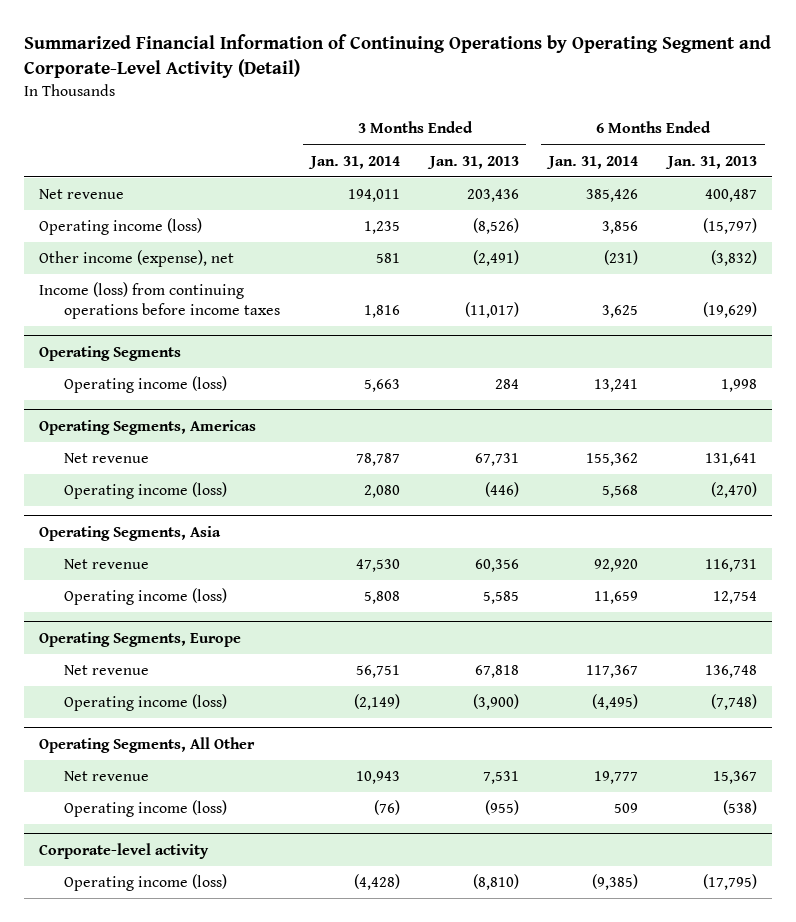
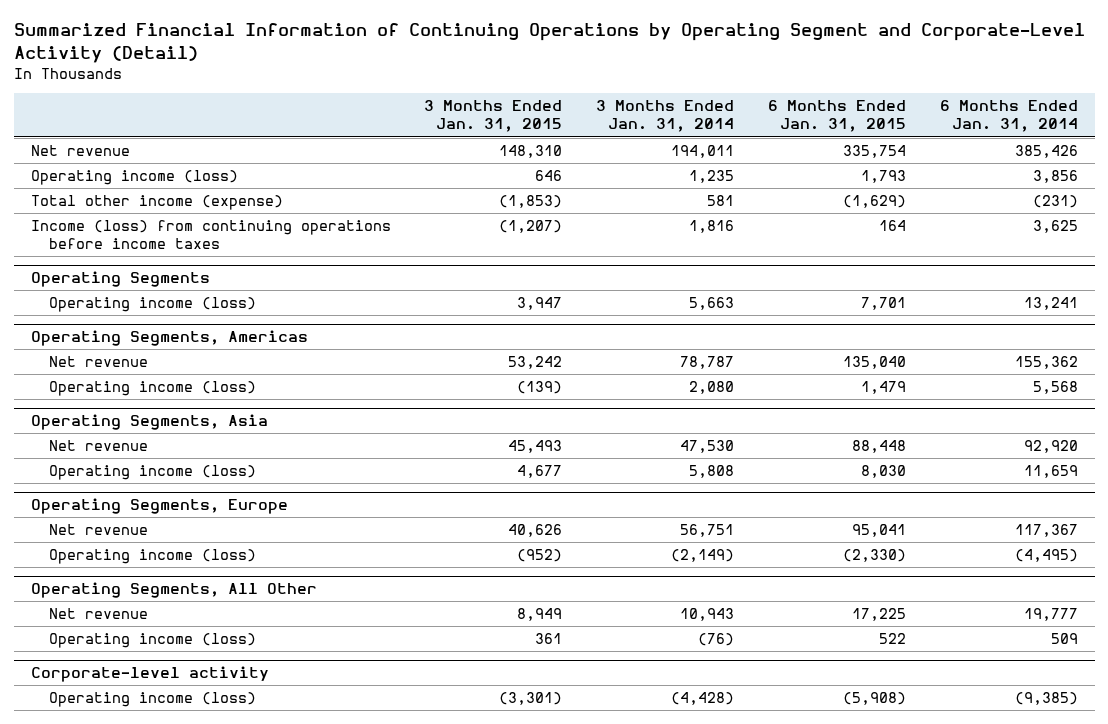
[426,155,519,169] Jan. 31, 2013 -> none
[665,155,758,169] Jan. 31, 2013 -> none
none -> [424,100,563,133] 3 Months Ended Jan. 31, 2015
none -> [767,100,906,133] 6 Months Ended Jan. 31, 2015
[39,250,235,268] Other income (expense), net -> [30,195,283,211] Total other income (expense)

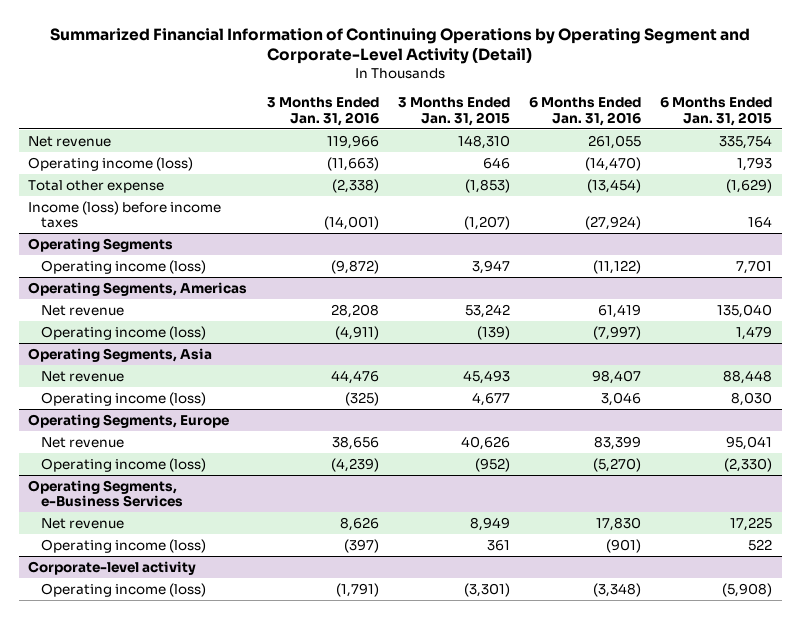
[596,100,735,133] 3 Months Ended Jan. 31, 2014 -> none
[939,100,1078,133] 6 Months Ended Jan. 31, 2014 -> none
none -> [266,97,379,126] 3 Months Ended Jan. 31, 2016
none -> [528,97,641,126] 6 Months Ended Jan. 31, 2016
[30,195,283,211] Total other income (expense) -> [28,179,165,193] Total other expense
[30,220,391,250] Income (loss) from continuing operations before income taxes -> [28,200,222,229] Income (loss) before income taxes
[30,582,317,599] Operating Segments, All Other -> none
none -> [28,479,184,508] Operating Segments, e-Business Services

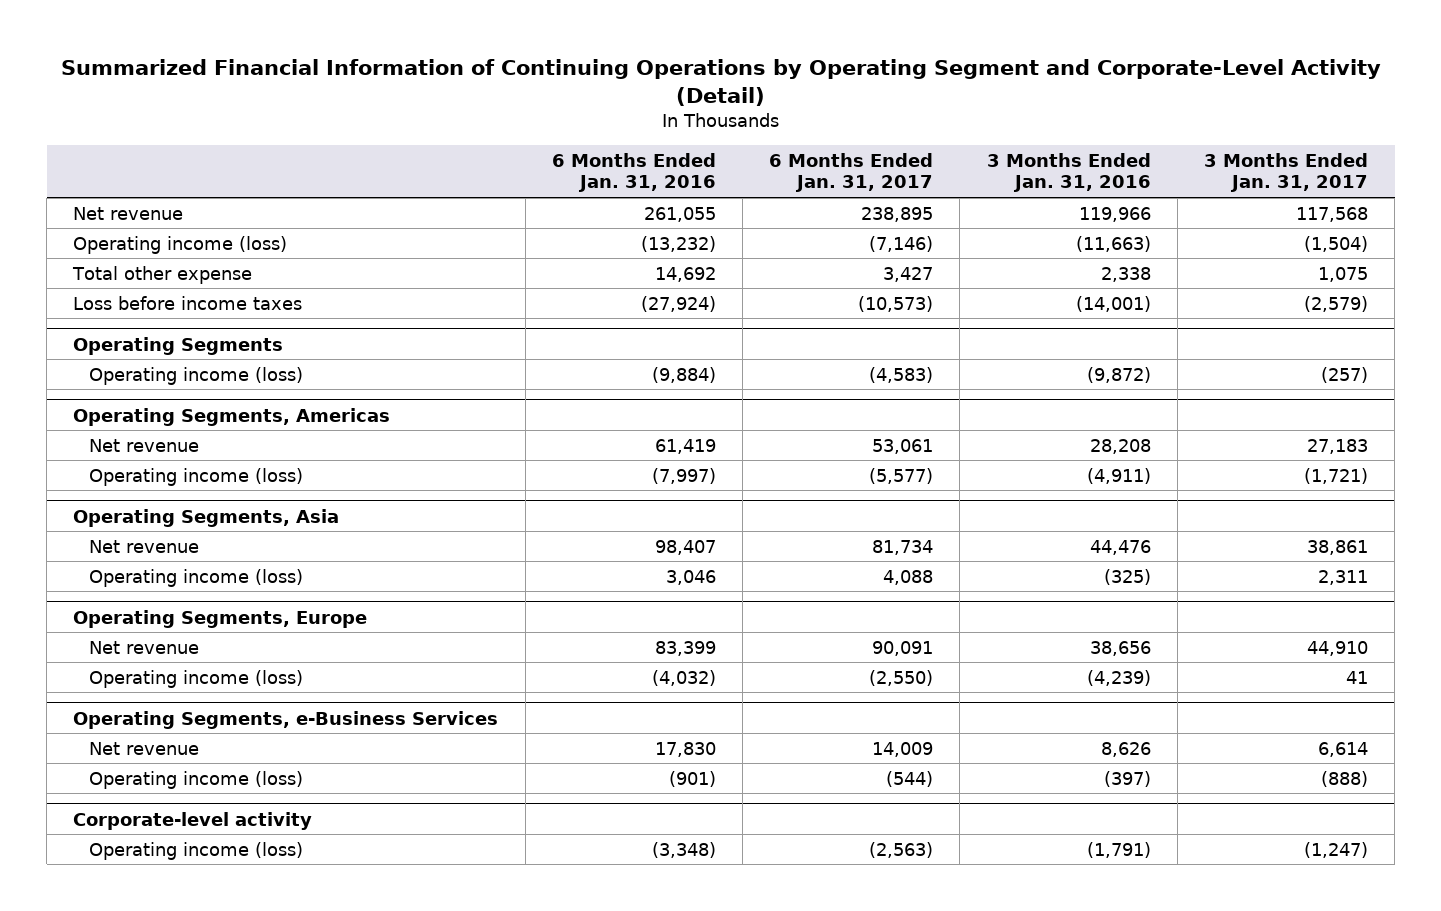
[397,97,510,126] 3 Months Ended Jan. 31, 2015 -> none
[660,97,773,126] 6 Months Ended Jan. 31, 2015 -> none
none -> [769,152,934,193] 6 Months Ended Jan. 31, 2017
none -> [1203,152,1368,193] 3 Months Ended Jan. 31, 2017
[584,156,641,171] (14,470) -> [640,235,716,252] (13,232)
[331,178,379,193] (2,338) -> [1100,266,1151,282] 2,338
[586,178,641,193] (13,454) -> [654,266,716,282] 14,692
[28,200,222,229] Income (loss) before income taxes -> [73,295,303,310] Loss before income taxes
[592,259,641,274] (11,122) -> [651,366,716,383] (9,884)
[592,457,641,472] (5,270) -> [651,669,716,686] (4,032)

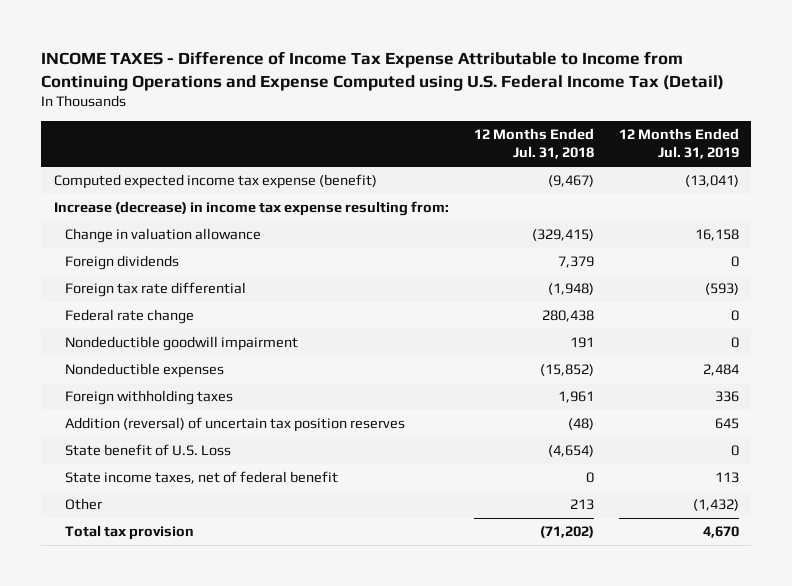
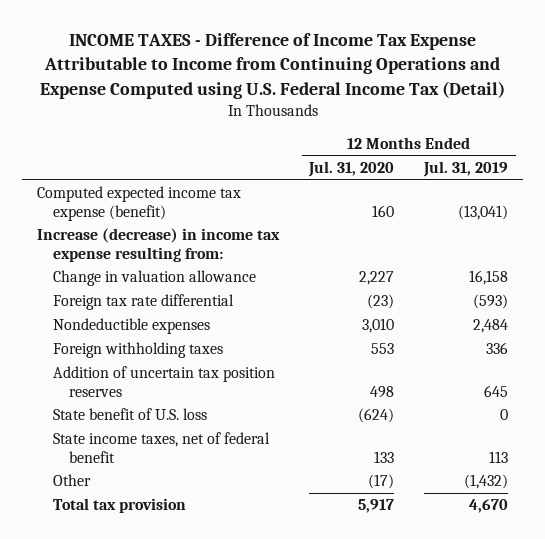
[473,128,594,160] 12 Months Ended Jul. 31, 2018 -> none
none -> [308,160,395,177] Jul. 31, 2020
[65,255,180,271] Foreign dividends -> none
[65,309,195,325] Federal rate change -> none
[65,336,299,352] Nondeductible goodwill impairment -> none
[65,417,406,433] Addition (reversal) of uncertain tax position reserves -> [53,366,276,397] Addition of uncertain tax position reserves
[65,444,232,457] State benefit of U.S. Loss -> [53,408,208,421] State benefit of U.S. loss

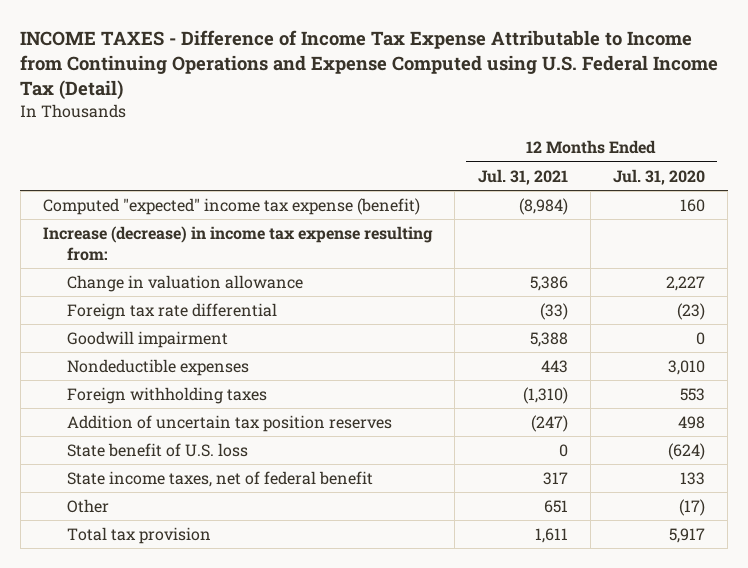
[423,160,509,177] Jul. 31, 2019 -> none
none -> [477,168,568,185] Jul. 31, 2021
[37,186,242,221] Computed expected income tax expense (benefit) -> [43,198,421,216] Computed "expected" income tax expense (benefit)
none -> [67,331,229,349] Goodwill impairment

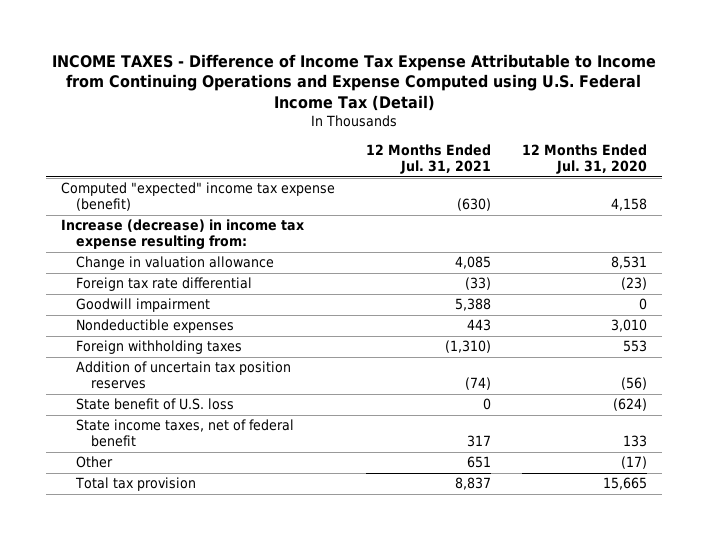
[518,198,568,216] (8,984) -> [457,198,492,212] (630)
[680,199,706,213] 160 -> [610,198,647,212] 4,158
[529,276,568,292] 5,386 -> [455,256,492,270] 4,085
[666,276,706,292] 2,227 -> [610,256,647,270] 8,531
[530,415,568,433] (247) -> [465,377,492,391] (74)
[678,416,706,430] 498 -> [620,377,647,391] (56)
[534,528,568,544] 1,611 -> [455,477,492,491] 8,837
[669,528,706,544] 5,917 -> [602,477,647,491] 15,665

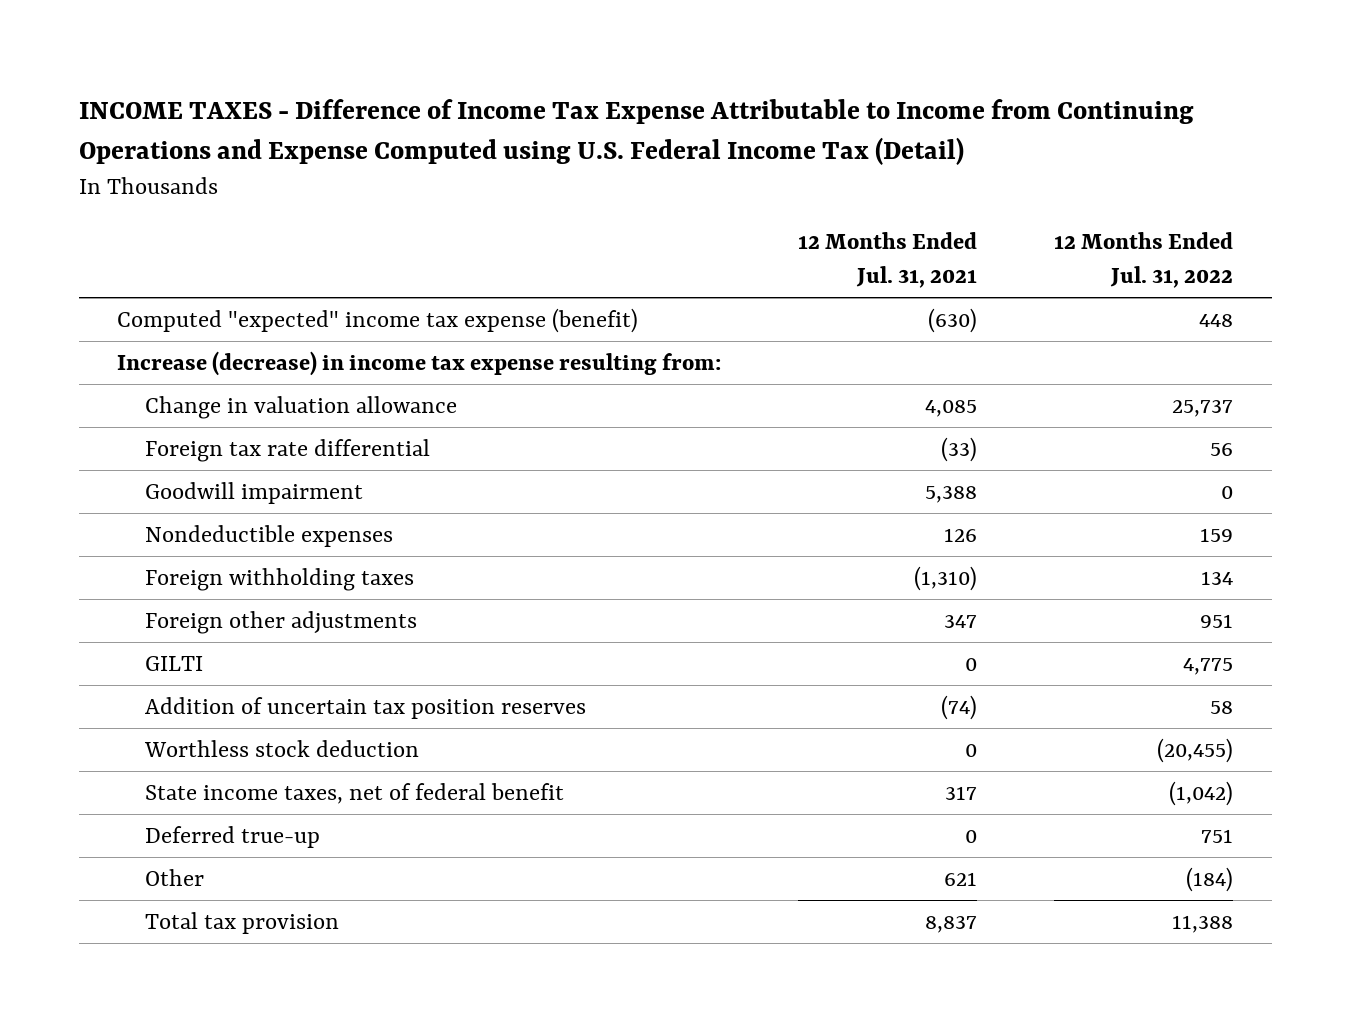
[521,143,647,174] 12 Months Ended Jul. 31, 2020 -> none
none -> [1054,232,1234,288] 12 Months Ended Jul. 31, 2022
[467,319,492,332] 443 -> [944,528,978,543] 126
none -> [144,611,417,635] Foreign other adjustments
none -> [144,656,203,672] GILTI
[76,398,235,411] State benefit of U.S. loss -> none
none -> [143,740,419,758] Worthless stock deduction
none -> [144,826,320,849] Deferred true-up
[467,456,492,469] 651 -> [944,872,978,887] 621

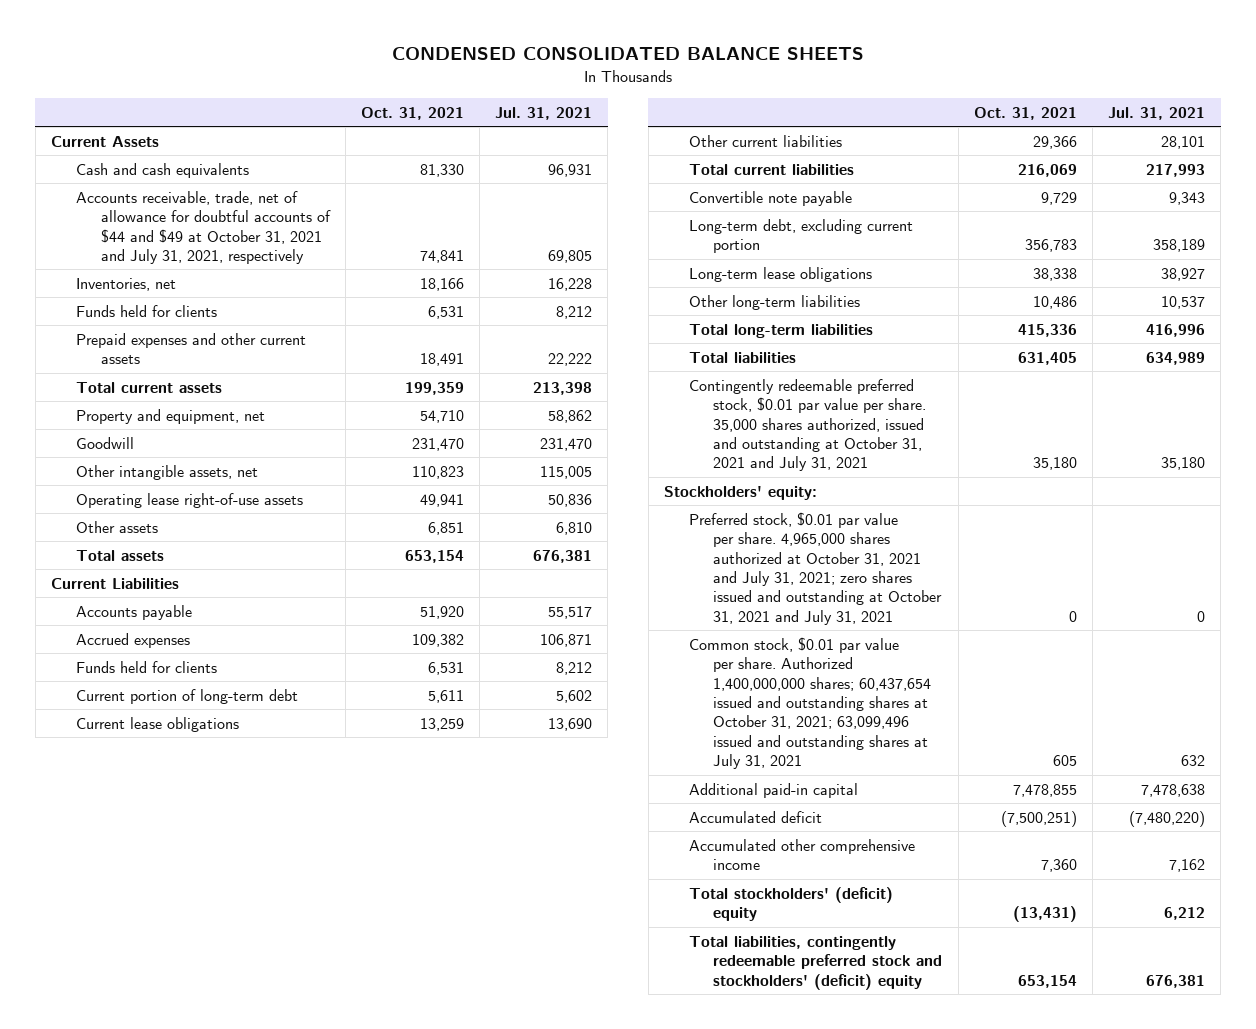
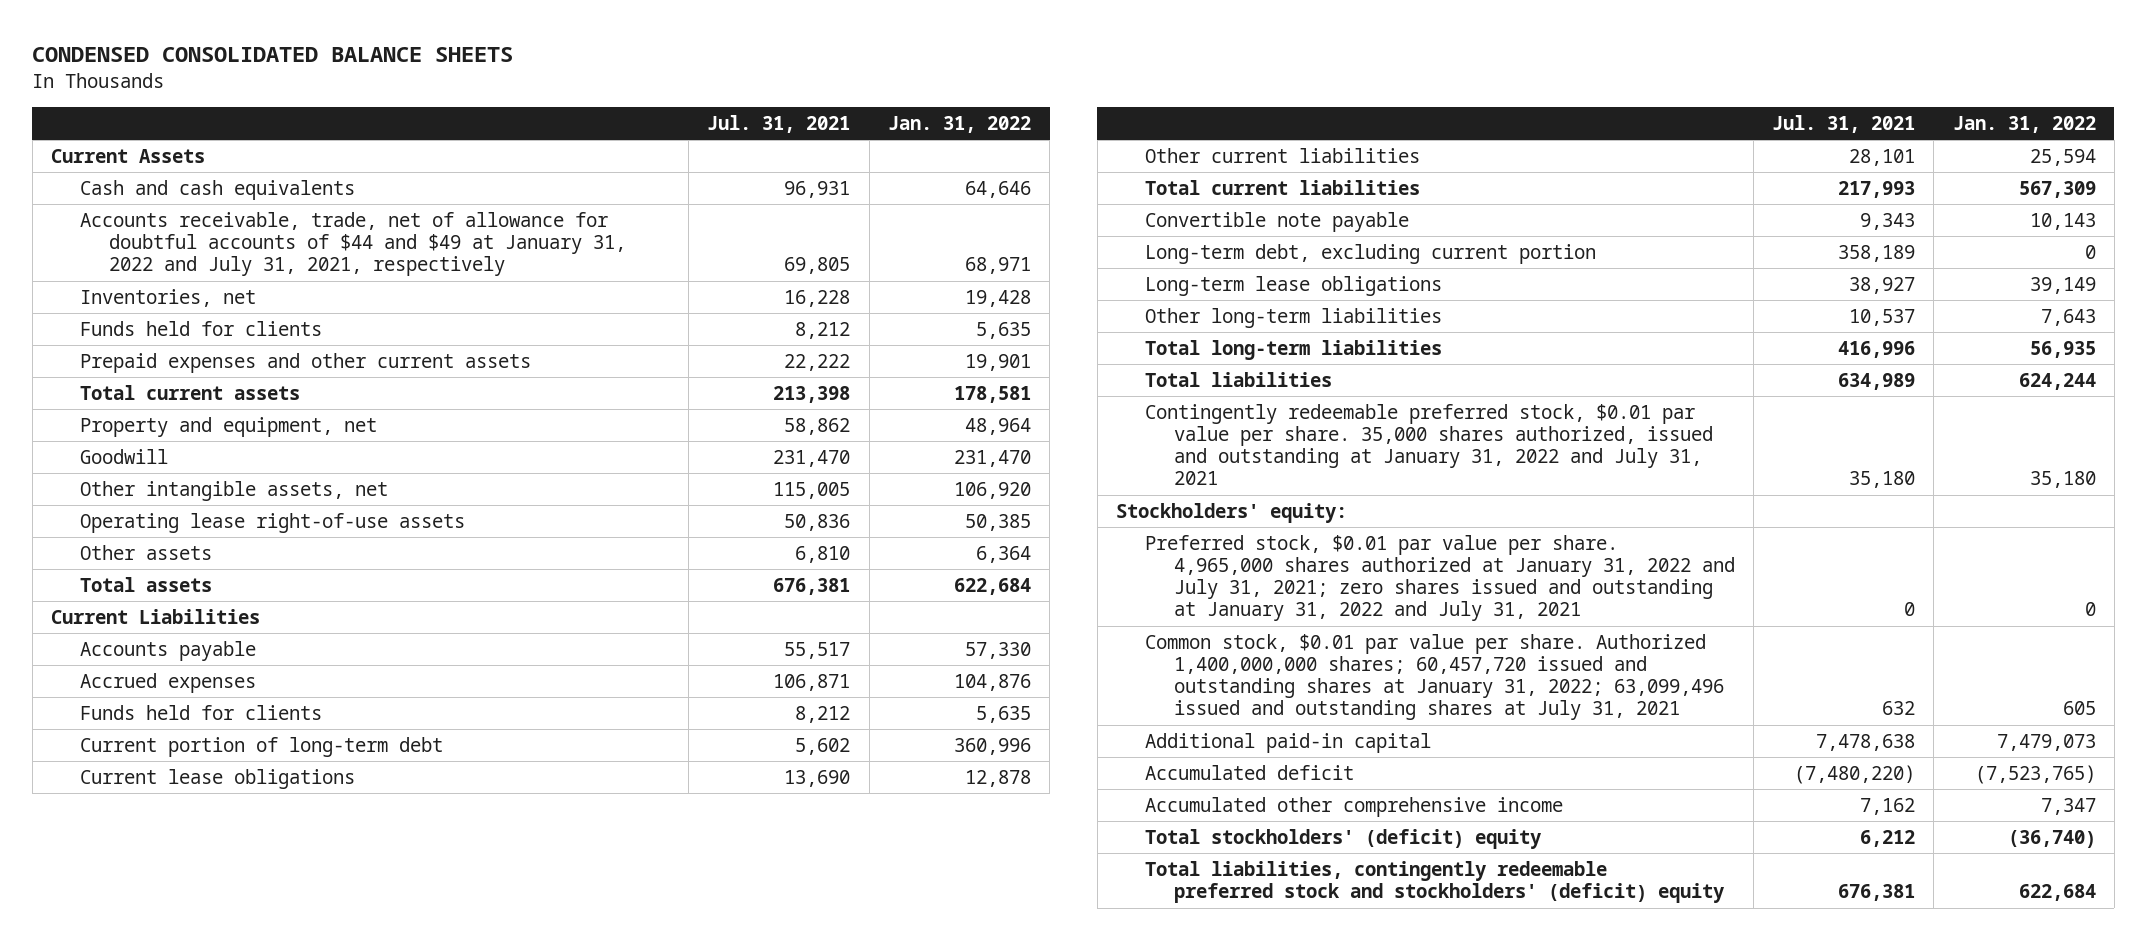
[360,106,464,120] Oct. 31, 2021 -> none
none -> [887,115,1031,133] Jan. 31, 2022
[75,190,331,265] Accounts receivable, trade, net of allowance for doubtful accounts of $44 and $49 at October 31, 2021 and July 31, 2021, respectively -> [80,212,626,277] Accounts receivable, trade, net of allowance for doubtful accounts of $44 and $49 at January 31, 2022 and July 31, 2021, respectively
[688,378,927,472] Contingently redeemable preferred stock, $0.01 par value per share. 35,000 shares authorized, issued and outstanding at October 31, 2021 and July 31, 2021 -> [1144,404,1713,486] Contingently redeemable preferred stock, $0.01 par value per share. 35,000 shares authorized, issued and outstanding at January 31, 2022 and July 31, 2021
[688,511,943,625] Preferred stock, $0.01 par value per share. 4,965,000 shares authorized at October 31, 2021 and July 31, 2021; zero shares issued and outstanding at October 31, 2021 and July 31, 2021 -> [1144,535,1735,622] Preferred stock, $0.01 par value per share. 4,965,000 shares authorized at January 31, 2022 and July 31, 2021; zero shares issued and outstanding at January 31, 2022 and July 31, 2021
[688,636,932,770] Common stock, $0.01 par value per share. Authorized 1,400,000,000 shares; 60,437,654 issued and outstanding shares at October 31, 2021; 63,099,496 issued and outstanding shares at July 31, 2021 -> [1144,634,1724,721] Common stock, $0.01 par value per share. Authorized 1,400,000,000 shares; 60,457,720 issued and outstanding shares at January 31, 2022; 63,099,496 issued and outstanding shares at July 31, 2021

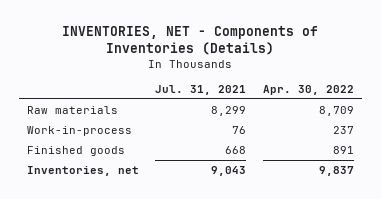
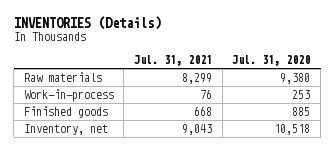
[62,25,319,55] INVENTORIES, NET - Components of Inventories (Details) -> [13,16,161,31] INVENTORIES (Details)
[262,84,354,95] Apr. 30, 2022 -> none
none -> [232,54,311,66] Jul. 31, 2020
[26,165,139,176] Inventories, net -> [23,124,108,136] Inventory, net

